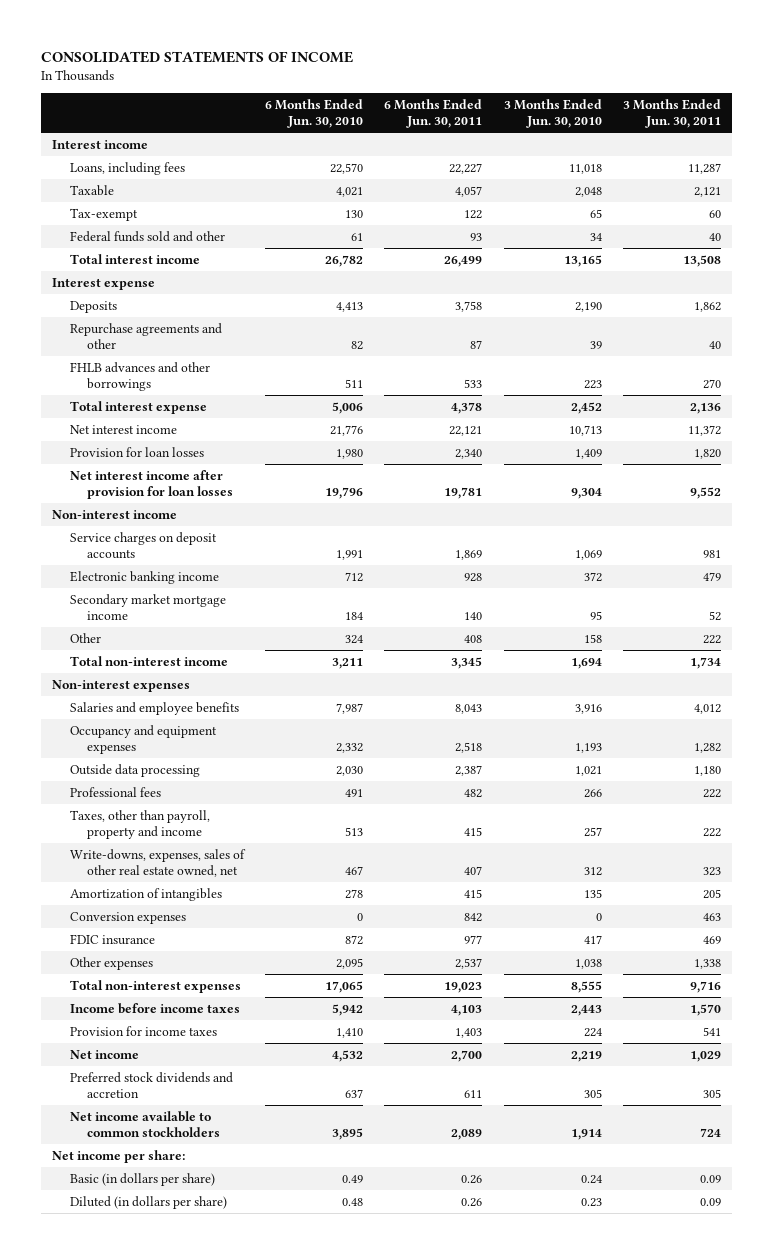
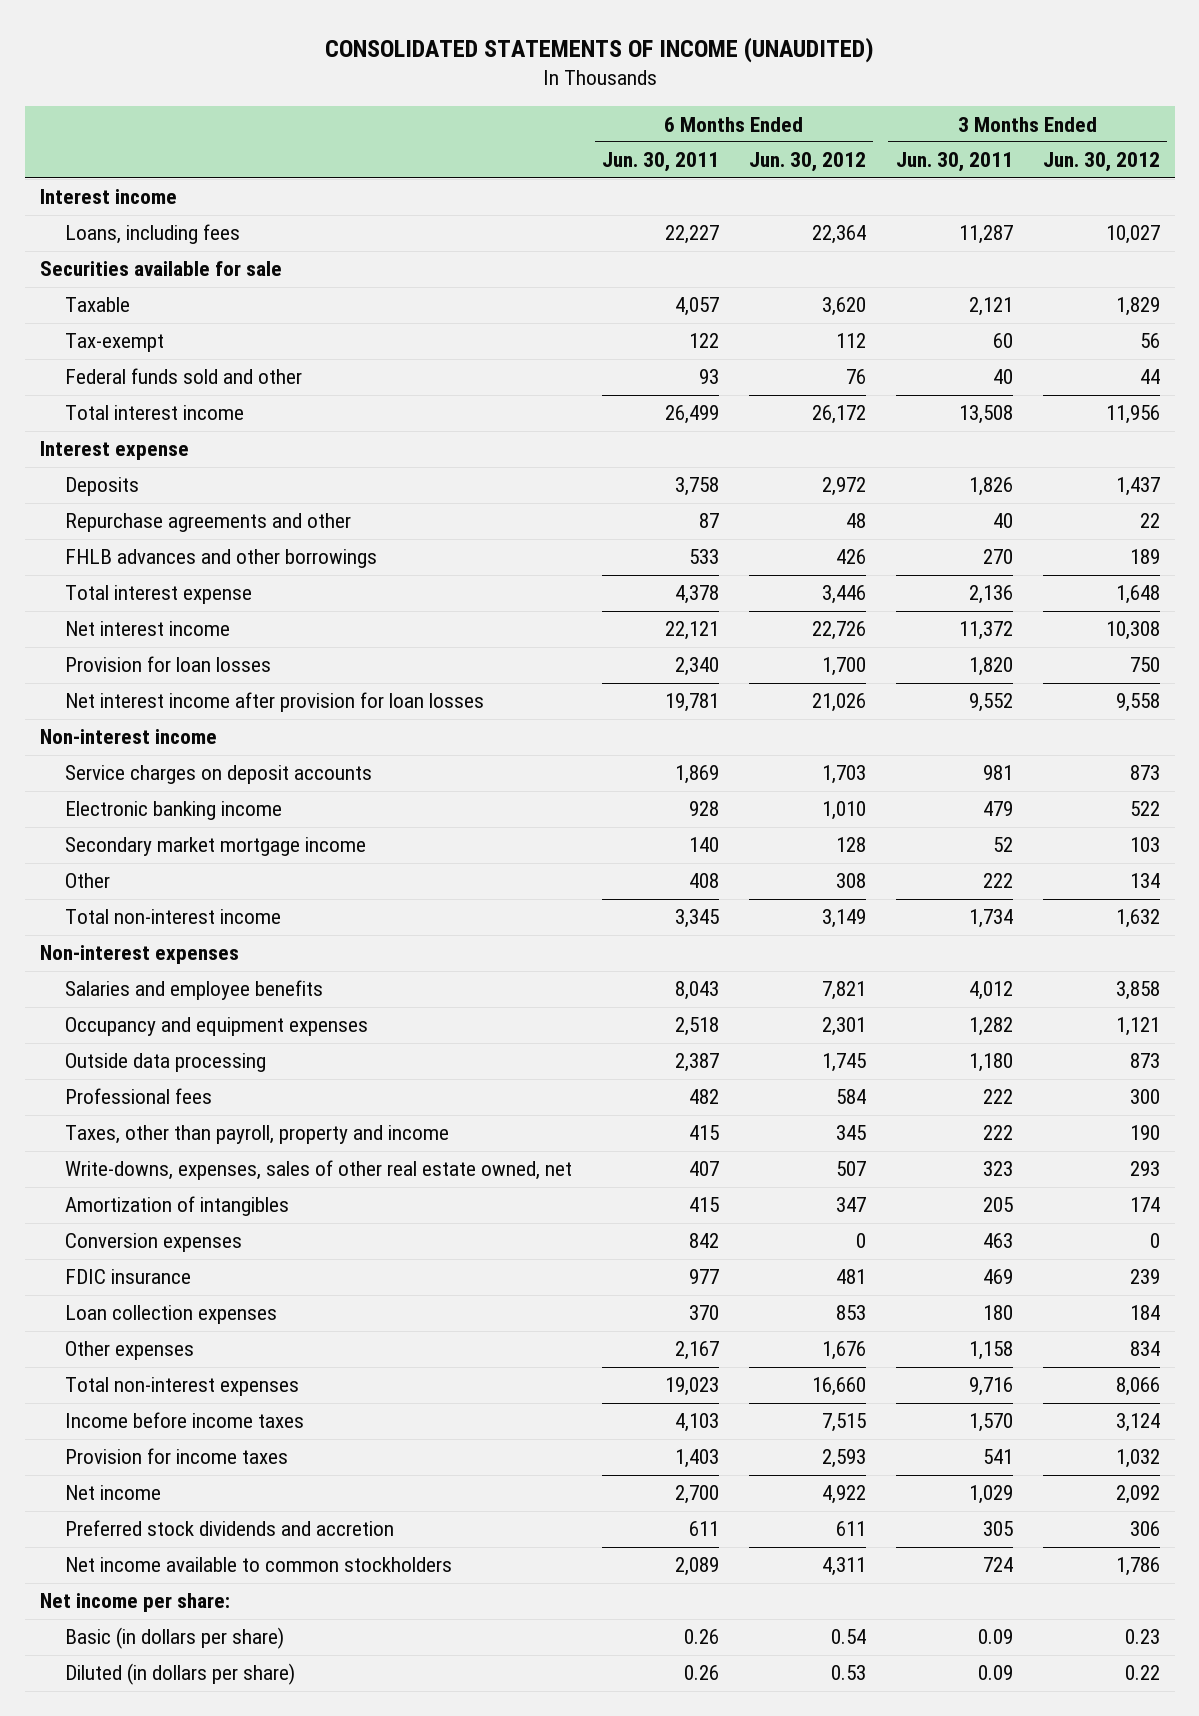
[41,51,354,64] CONSOLIDATED STATEMENTS OF INCOME -> [324,37,874,64] CONSOLIDATED STATEMENTS OF INCOME (UNAUDITED)
[264,99,363,129] 6 Months Ended Jun. 30, 2010 -> none
[503,99,602,129] 3 Months Ended Jun. 30, 2010 -> none
none -> [749,152,867,173] Jun. 30, 2012
none -> [1042,152,1160,173] Jun. 30, 2012
none -> [39,261,282,277] Securities available for sale
[694,302,722,313] 1,862 -> [968,477,1013,497] 1,826
none -> [65,1305,278,1325] Loan collection expenses
[455,958,483,970] 2,537 -> [675,1341,720,1361] 2,167
[694,959,722,970] 1,338 -> [968,1341,1013,1361] 1,158

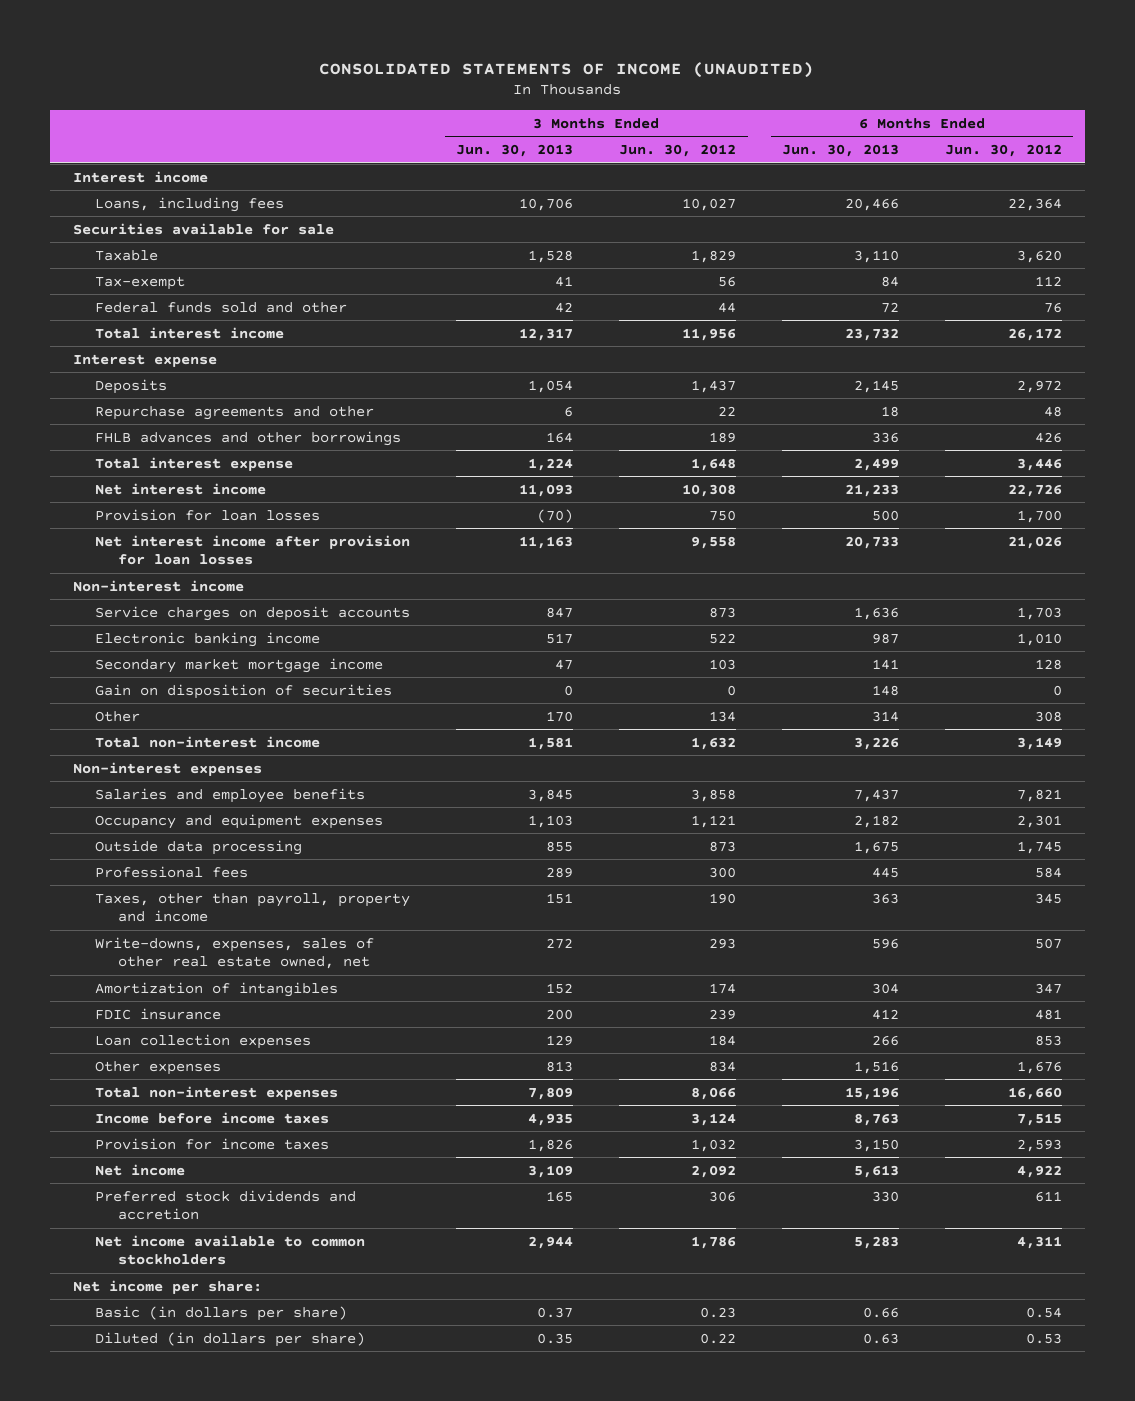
[602,152,720,173] Jun. 30, 2011 -> none
[895,152,1013,173] Jun. 30, 2011 -> none
none -> [456,144,574,158] Jun. 30, 2013
none -> [782,144,900,158] Jun. 30, 2013
none -> [95,683,393,699] Gain on disposition of securities
[65,1233,243,1253] Conversion expenses -> none

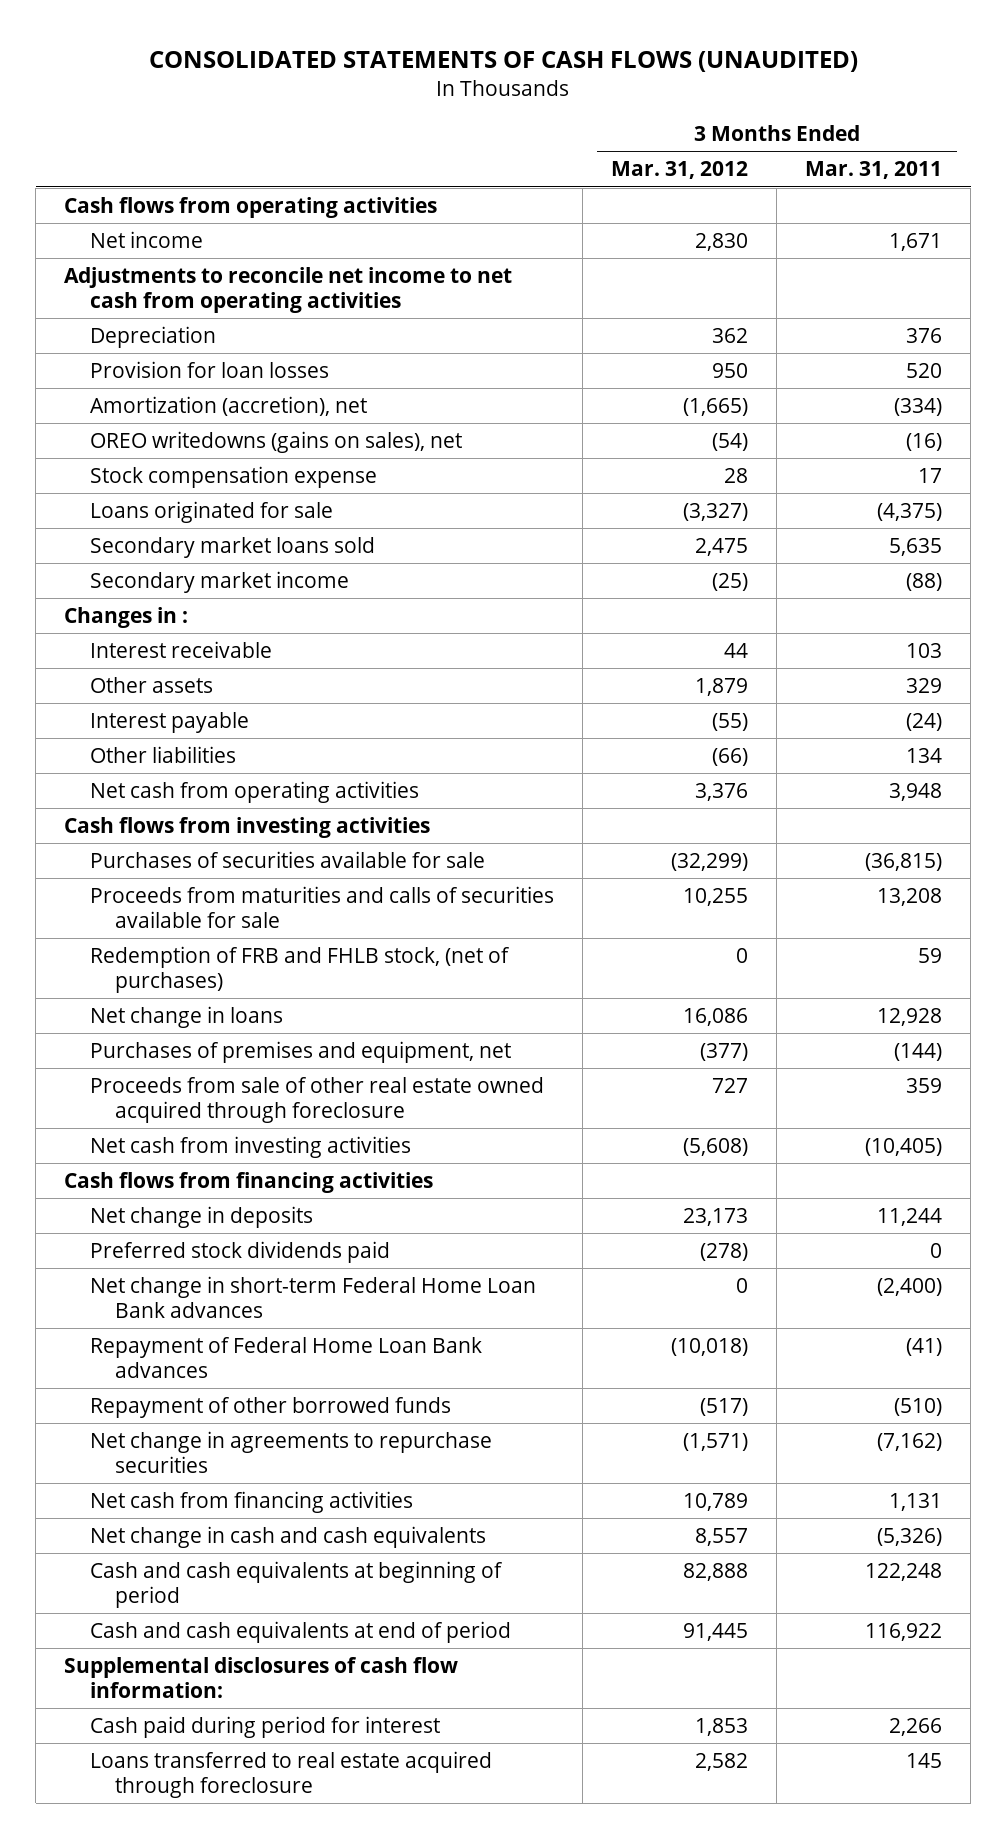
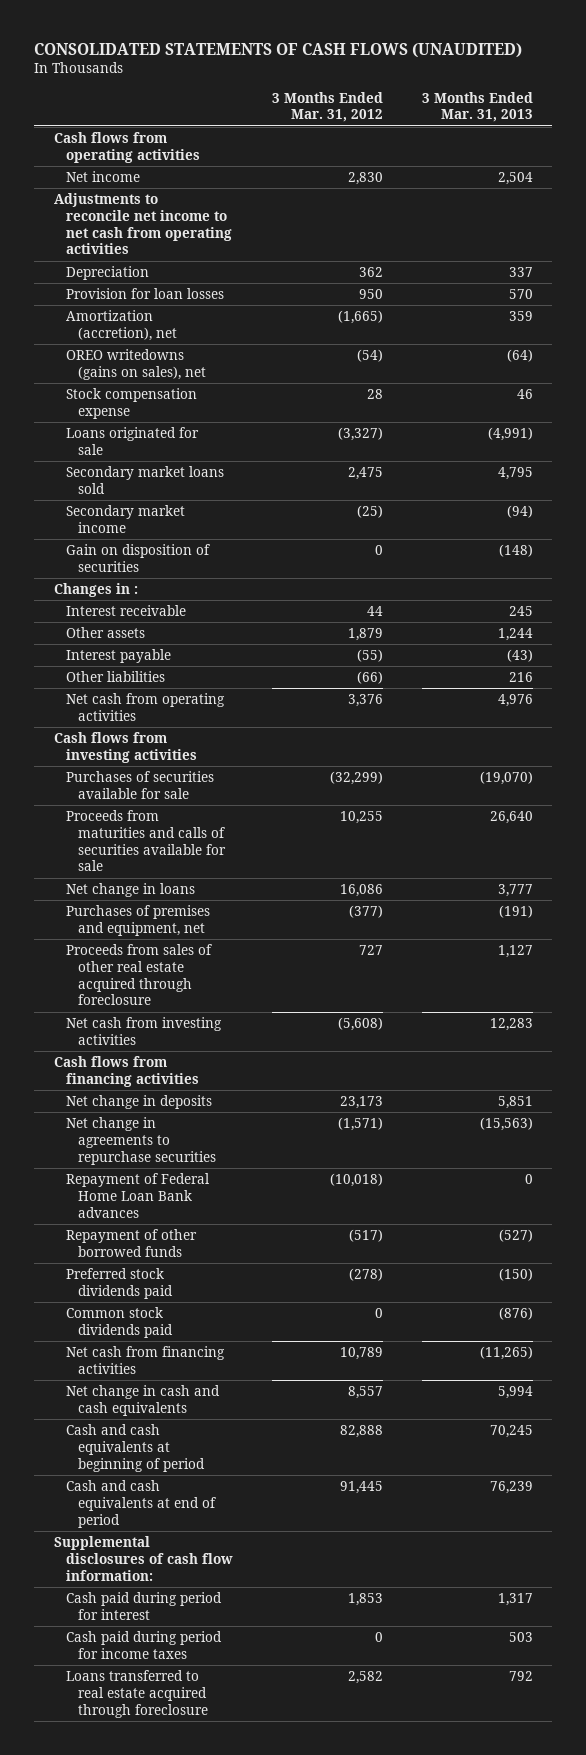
[805,161,943,180] Mar. 31, 2011 -> none
none -> [421,91,533,123] 3 Months Ended Mar. 31, 2013
none -> [65,544,210,572] Gain on disposition of securities
[89,945,510,994] Redemption of FRB and FHLB stock, (net of purchases) -> none
[89,1076,544,1124] Proceeds from sale of other real estate owned acquired through foreclosure -> [65,944,212,1006] Proceeds from sales of other real estate acquired through foreclosure
[89,1275,536,1319] Net change in short-term Federal Home Loan Bank advances -> none
[89,1430,492,1474] Net change in agreements to repurchase securities -> [65,1117,216,1165] Net change in agreements to repurchase securities
[89,1240,390,1263] Preferred stock dividends paid -> [65,1268,173,1299] Preferred stock dividends paid
none -> [65,1307,173,1338] Common stock dividends paid
none -> [65,1631,222,1659] Cash paid during period for income taxes

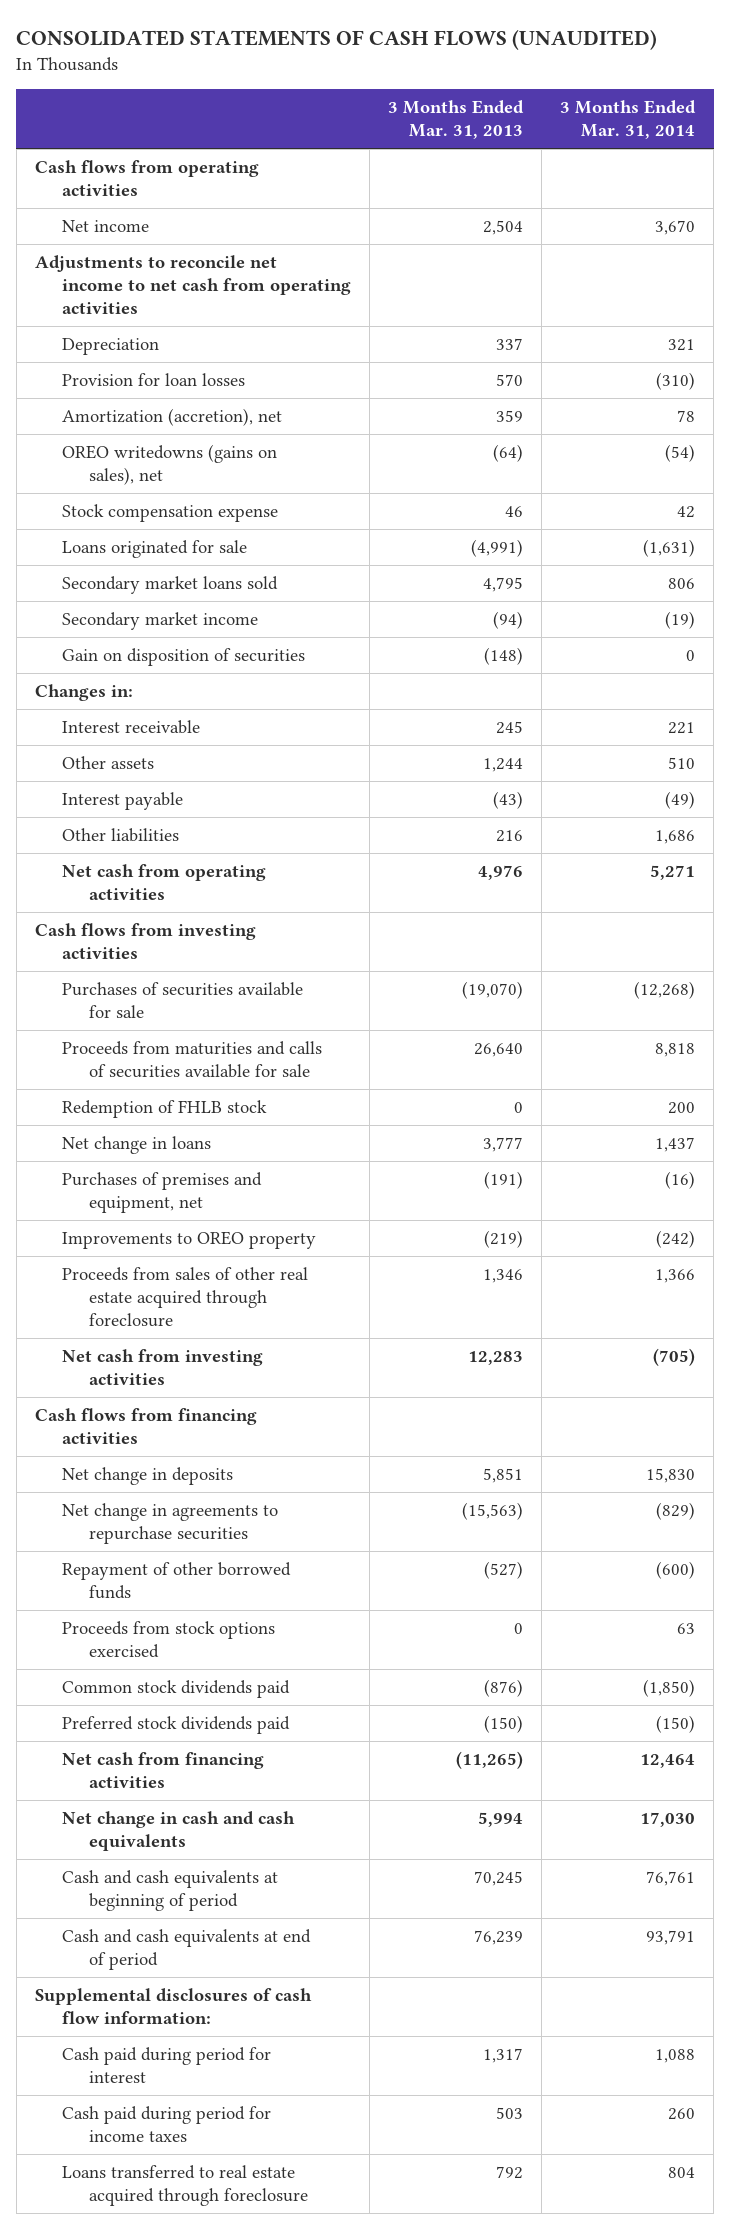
[271,91,383,123] 3 Months Ended Mar. 31, 2012 -> none
none -> [560,100,697,140] 3 Months Ended Mar. 31, 2014
[53,583,138,598] Changes in : -> [34,684,133,702] Changes in:
none -> [61,1100,267,1119] Redemption of FHLB stock
none -> [61,1231,316,1250] Improvements to OREO property
[497,945,533,959] 1,127 -> [482,1269,523,1284] 1,346
[65,1173,210,1218] Repayment of Federal Home Loan Bank advances -> none
none -> [61,1621,275,1659] Proceeds from stock options exercised
[65,1268,173,1299] Preferred stock dividends paid -> [61,1716,290,1735] Preferred stock dividends paid

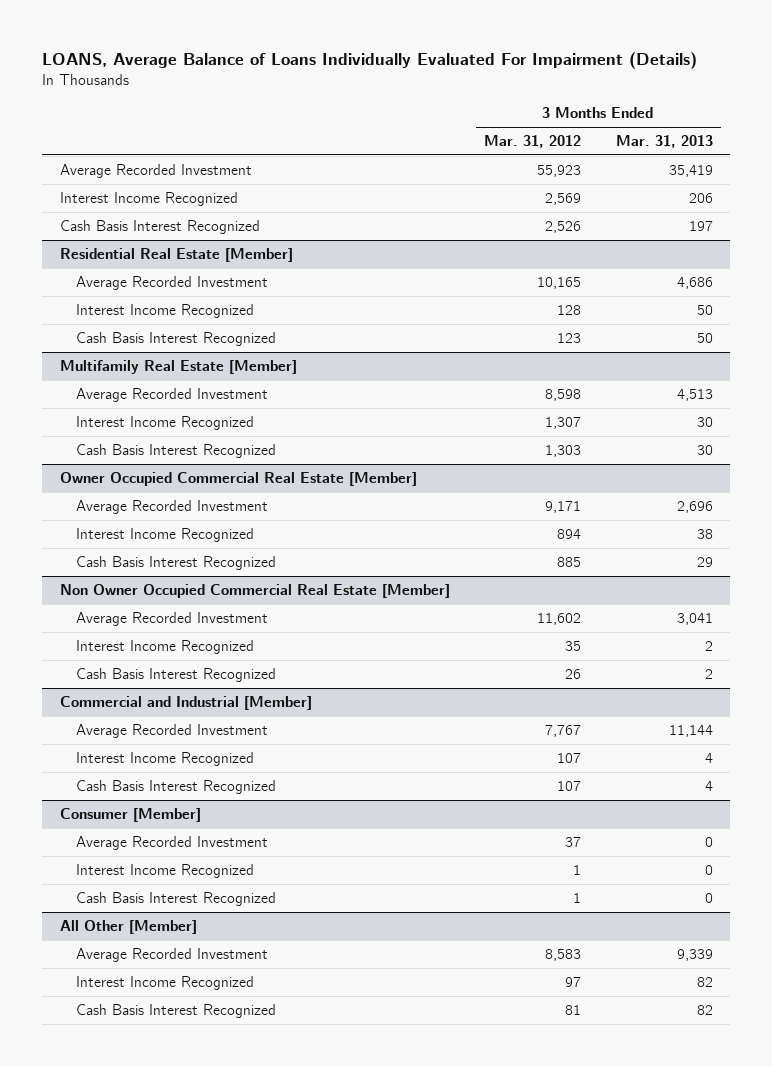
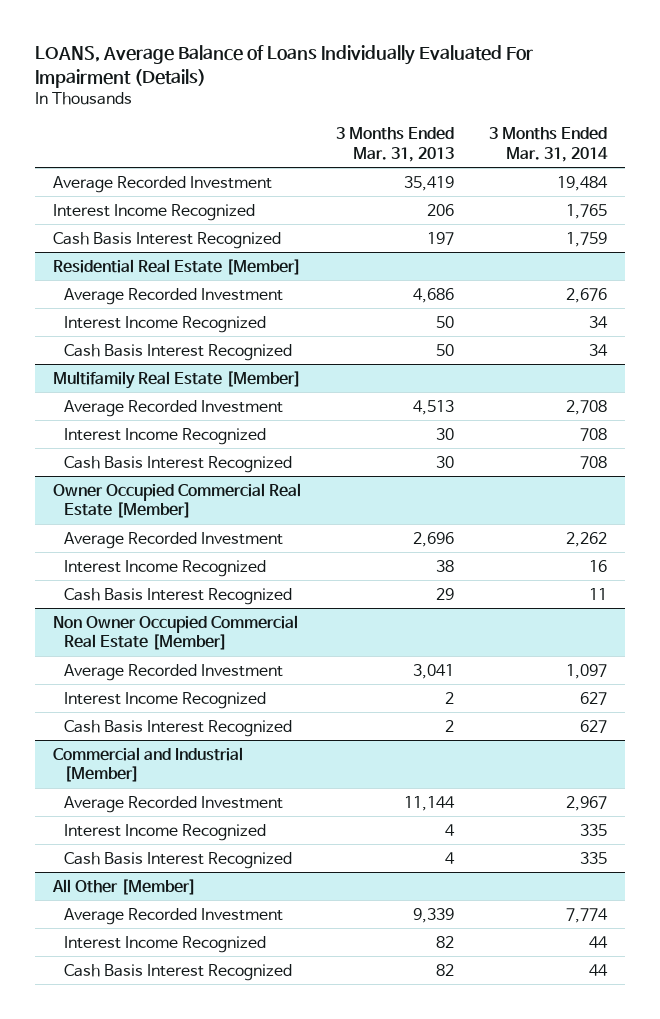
[484,134,582,148] Mar. 31, 2012 -> none
none -> [489,127,609,162] 3 Months Ended Mar. 31, 2014
[59,807,201,822] Consumer [Member] -> none
[76,835,269,850] Average Recorded Investment -> none
[76,863,255,878] Interest Income Recognized -> none
[76,891,277,906] Cash Basis Interest Recognized -> none

